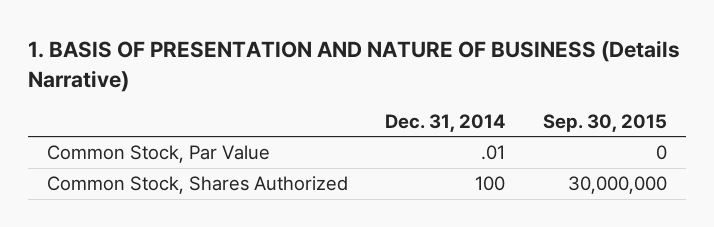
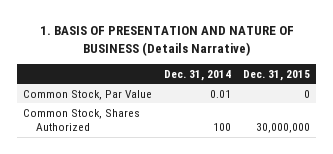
[542,113,667,132] Sep. 30, 2015 -> none
none -> [242,70,310,82] Dec. 31, 2015
[481,145,506,161] .01 -> [210,89,232,98] 0.01

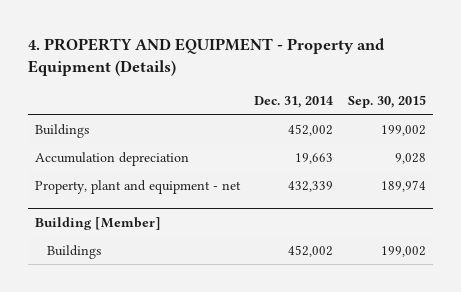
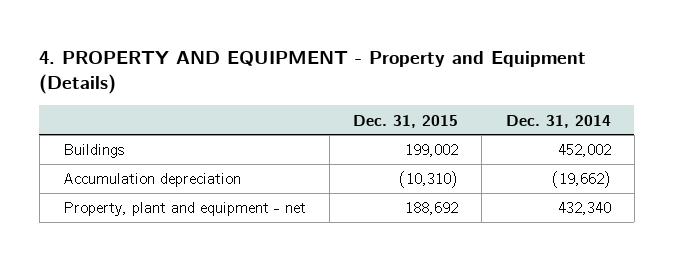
[347,94,426,108] Sep. 30, 2015 -> none
none -> [353,114,459,128] Dec. 31, 2015
[34,216,161,230] Building [Member] -> none
[46,244,101,259] Buildings -> none
[295,152,334,164] 19,663 -> [551,171,611,189] (19,662)
[288,180,334,192] 432,339 -> [557,202,611,216] 432,340

